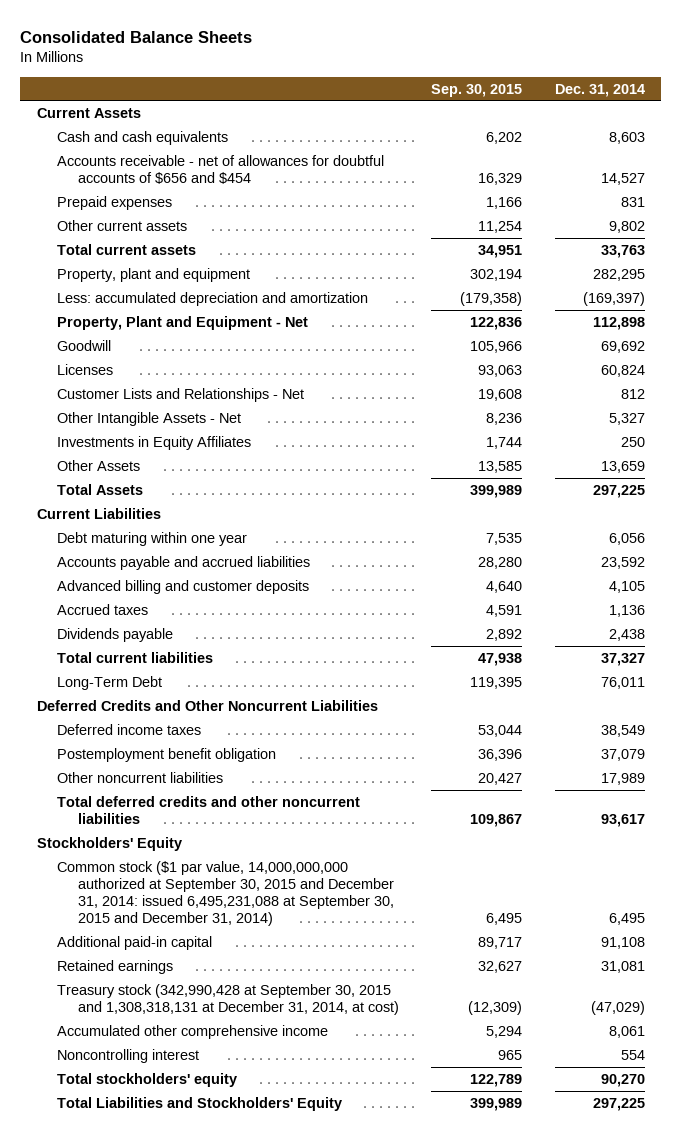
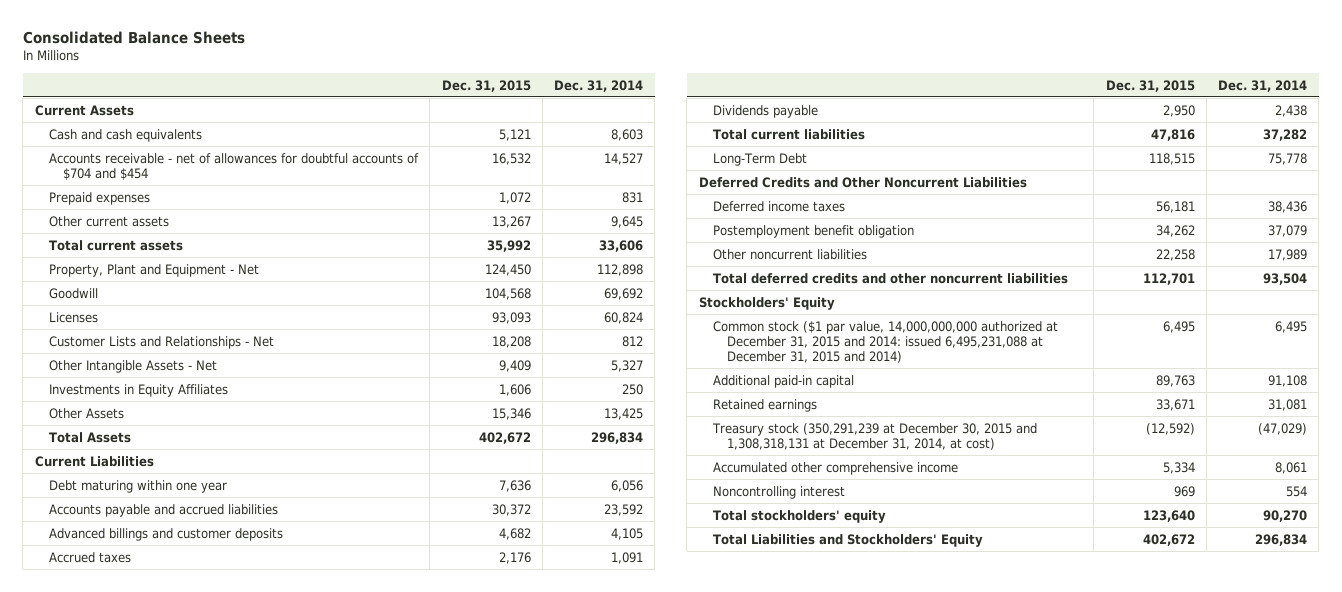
[431,83,523,97] Sep. 30, 2015 -> none
none -> [441,79,531,92] Dec. 31, 2015
[57,154,385,184] Accounts receivable - net of allowances for doubtful accounts of $656 and $454 -> [49,152,420,180] Accounts receivable - net of allowances for doubtful accounts of $704 and $454
[57,267,251,282] Property, plant and equipment -> none
[57,291,369,306] Less: accumulated depreciation and amortization -> none
[608,220,645,233] 9,802 -> [611,215,644,228] 9,645
[600,244,645,258] 33,763 -> [599,239,644,252] 33,606
[600,460,645,473] 13,659 -> [604,407,644,420] 13,425
[592,484,645,498] 297,225 -> [591,431,644,444] 296,834
[57,579,310,594] Advanced billing and customer deposits -> [49,527,284,541] Advanced billings and customer deposits
[608,604,645,617] 1,136 -> [611,551,644,564] 1,091
[600,652,645,666] 37,327 -> [1263,128,1308,141] 37,282
[600,676,645,689] 76,011 -> [1268,152,1308,165] 75,778
[600,724,645,737] 38,549 -> [1268,200,1308,213] 38,436
[600,813,645,827] 93,617 -> [1263,272,1308,285] 93,504
[57,860,394,927] Common stock ($1 par value, 14,000,000,000 authorized at September 30, 2015 and December 31, 2014: issued 6,495,231,088 at September 30, 2015 and December 31, 2014) -> [713,320,1059,363] Common stock ($1 par value, 14,000,000,000 authorized at December 31, 2015 and 2014: issued 6,495,231,088 at December 31, 2015 and 2014)
[57,983,399,1015] Treasury stock (342,990,428 at September 30, 2015 and 1,308,318,131 at December 31, 2014, at cost) -> [712,422,1038,450] Treasury stock (350,291,239 at December 30, 2015 and 1,308,318,131 at December 31, 2014, at cost)
[592,1097,645,1111] 297,225 -> [1255,533,1308,546] 296,834

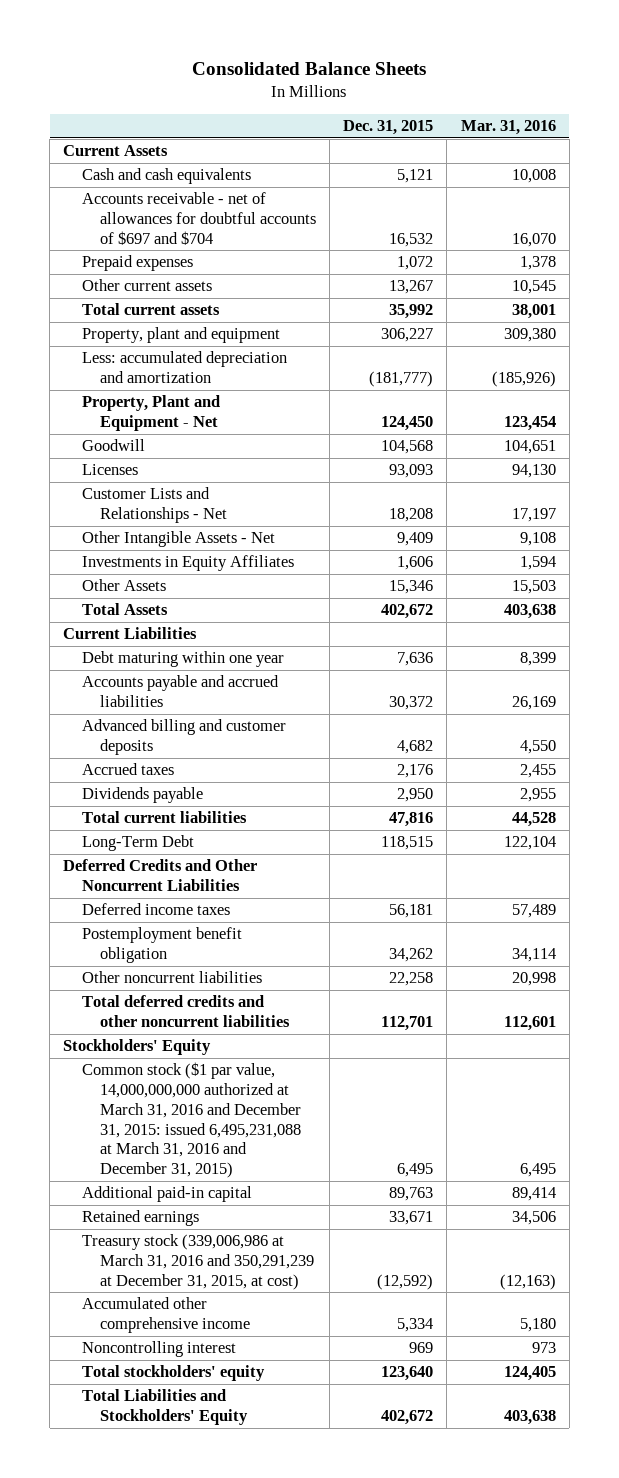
[554,79,644,92] Dec. 31, 2014 -> none
none -> [460,120,556,136] Mar. 31, 2016
[49,152,420,180] Accounts receivable - net of allowances for doubtful accounts of $704 and $454 -> [81,192,316,245] Accounts receivable - net of allowances for doubtful accounts of $697 and $704
none -> [81,327,280,344] Property, plant and equipment
none -> [81,351,287,384] Less: accumulated depreciation and amortization
[49,527,284,541] Advanced billings and customer deposits -> [81,719,286,756] Advanced billing and customer deposits
[713,320,1059,363] Common stock ($1 par value, 14,000,000,000 authorized at December 31, 2015 and 2014: issued 6,495,231,088 at December 31, 2015 and 2014) -> [81,1062,301,1179] Common stock ($1 par value, 14,000,000,000 authorized at March 31, 2016 and December 31, 2015: issued 6,495,231,088 at March 31, 2016 and December 31, 2015)
[712,422,1038,450] Treasury stock (350,291,239 at December 30, 2015 and 1,308,318,131 at December 31, 2014, at cost) -> [81,1234,314,1290] Treasury stock (339,006,986 at March 31, 2016 and 350,291,239 at December 31, 2015, at cost)

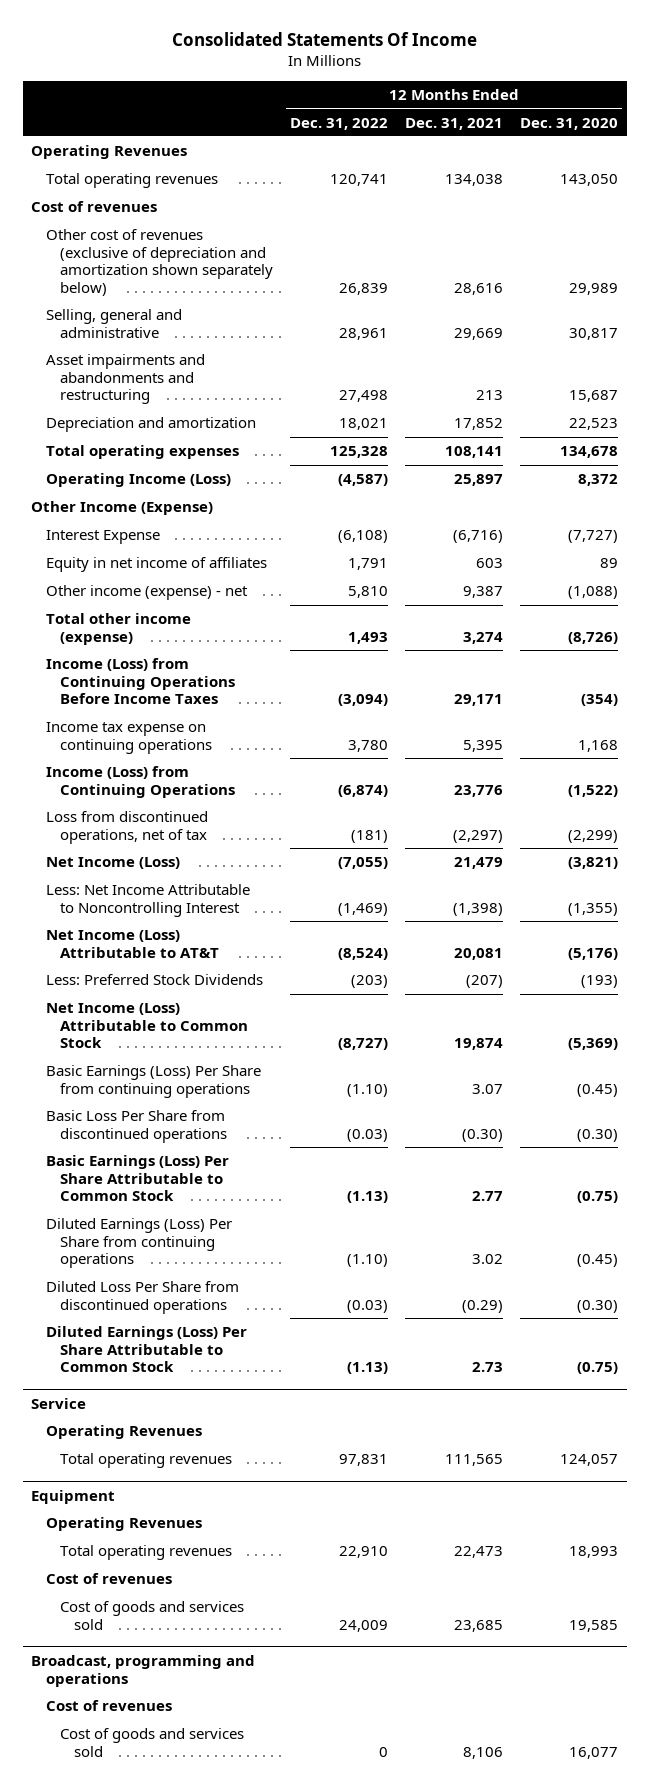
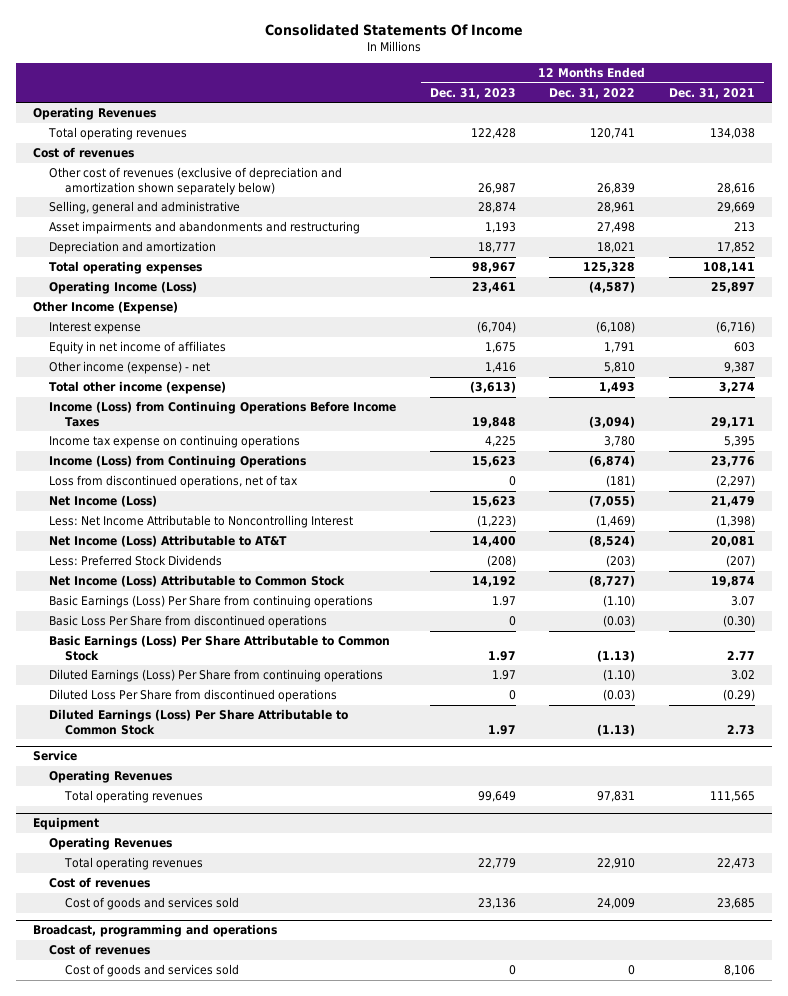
[520,117,619,130] Dec. 31, 2020 -> none
none -> [429,87,516,99] Dec. 31, 2023
[45,530,160,545] Interest Expense -> [49,322,142,335] Interest expense

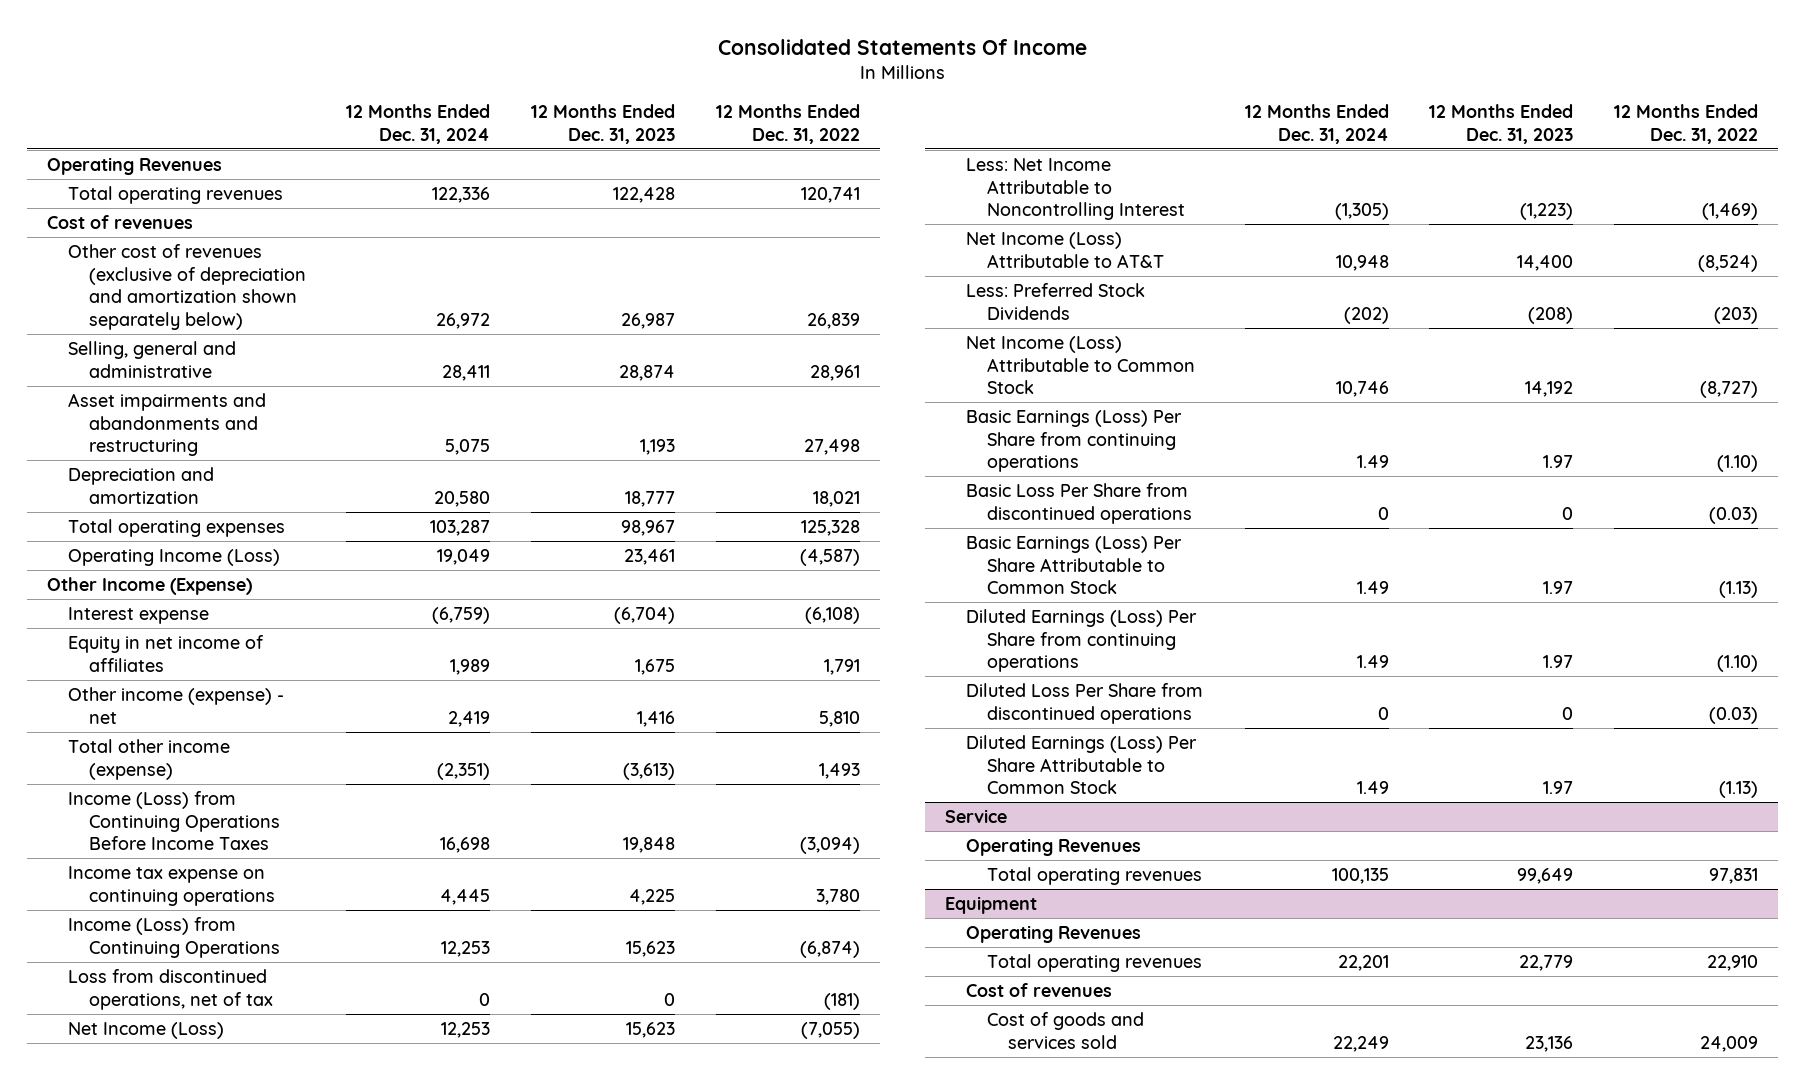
[669,87,756,99] Dec. 31, 2021 -> none
none -> [346,104,491,144] 12 Months Ended Dec. 31, 2024
[33,924,278,938] Broadcast, programming and operations -> none
[49,944,151,956] Cost of revenues -> none
[64,964,239,978] Cost of goods and services sold -> none

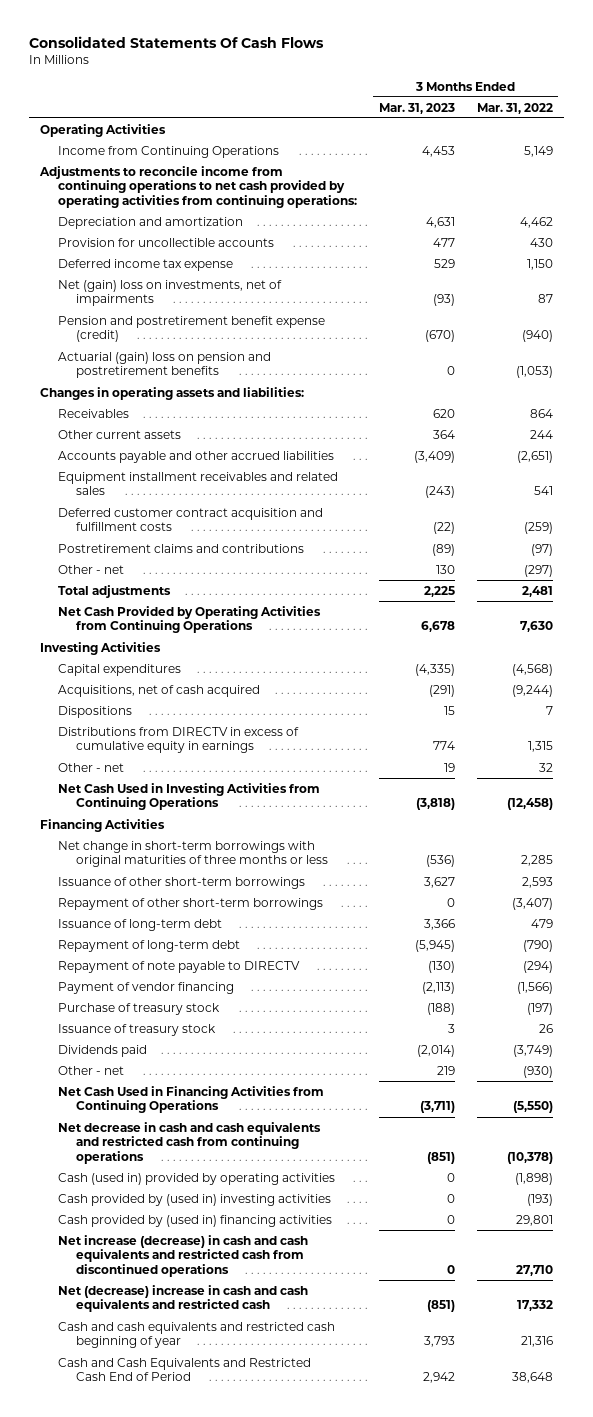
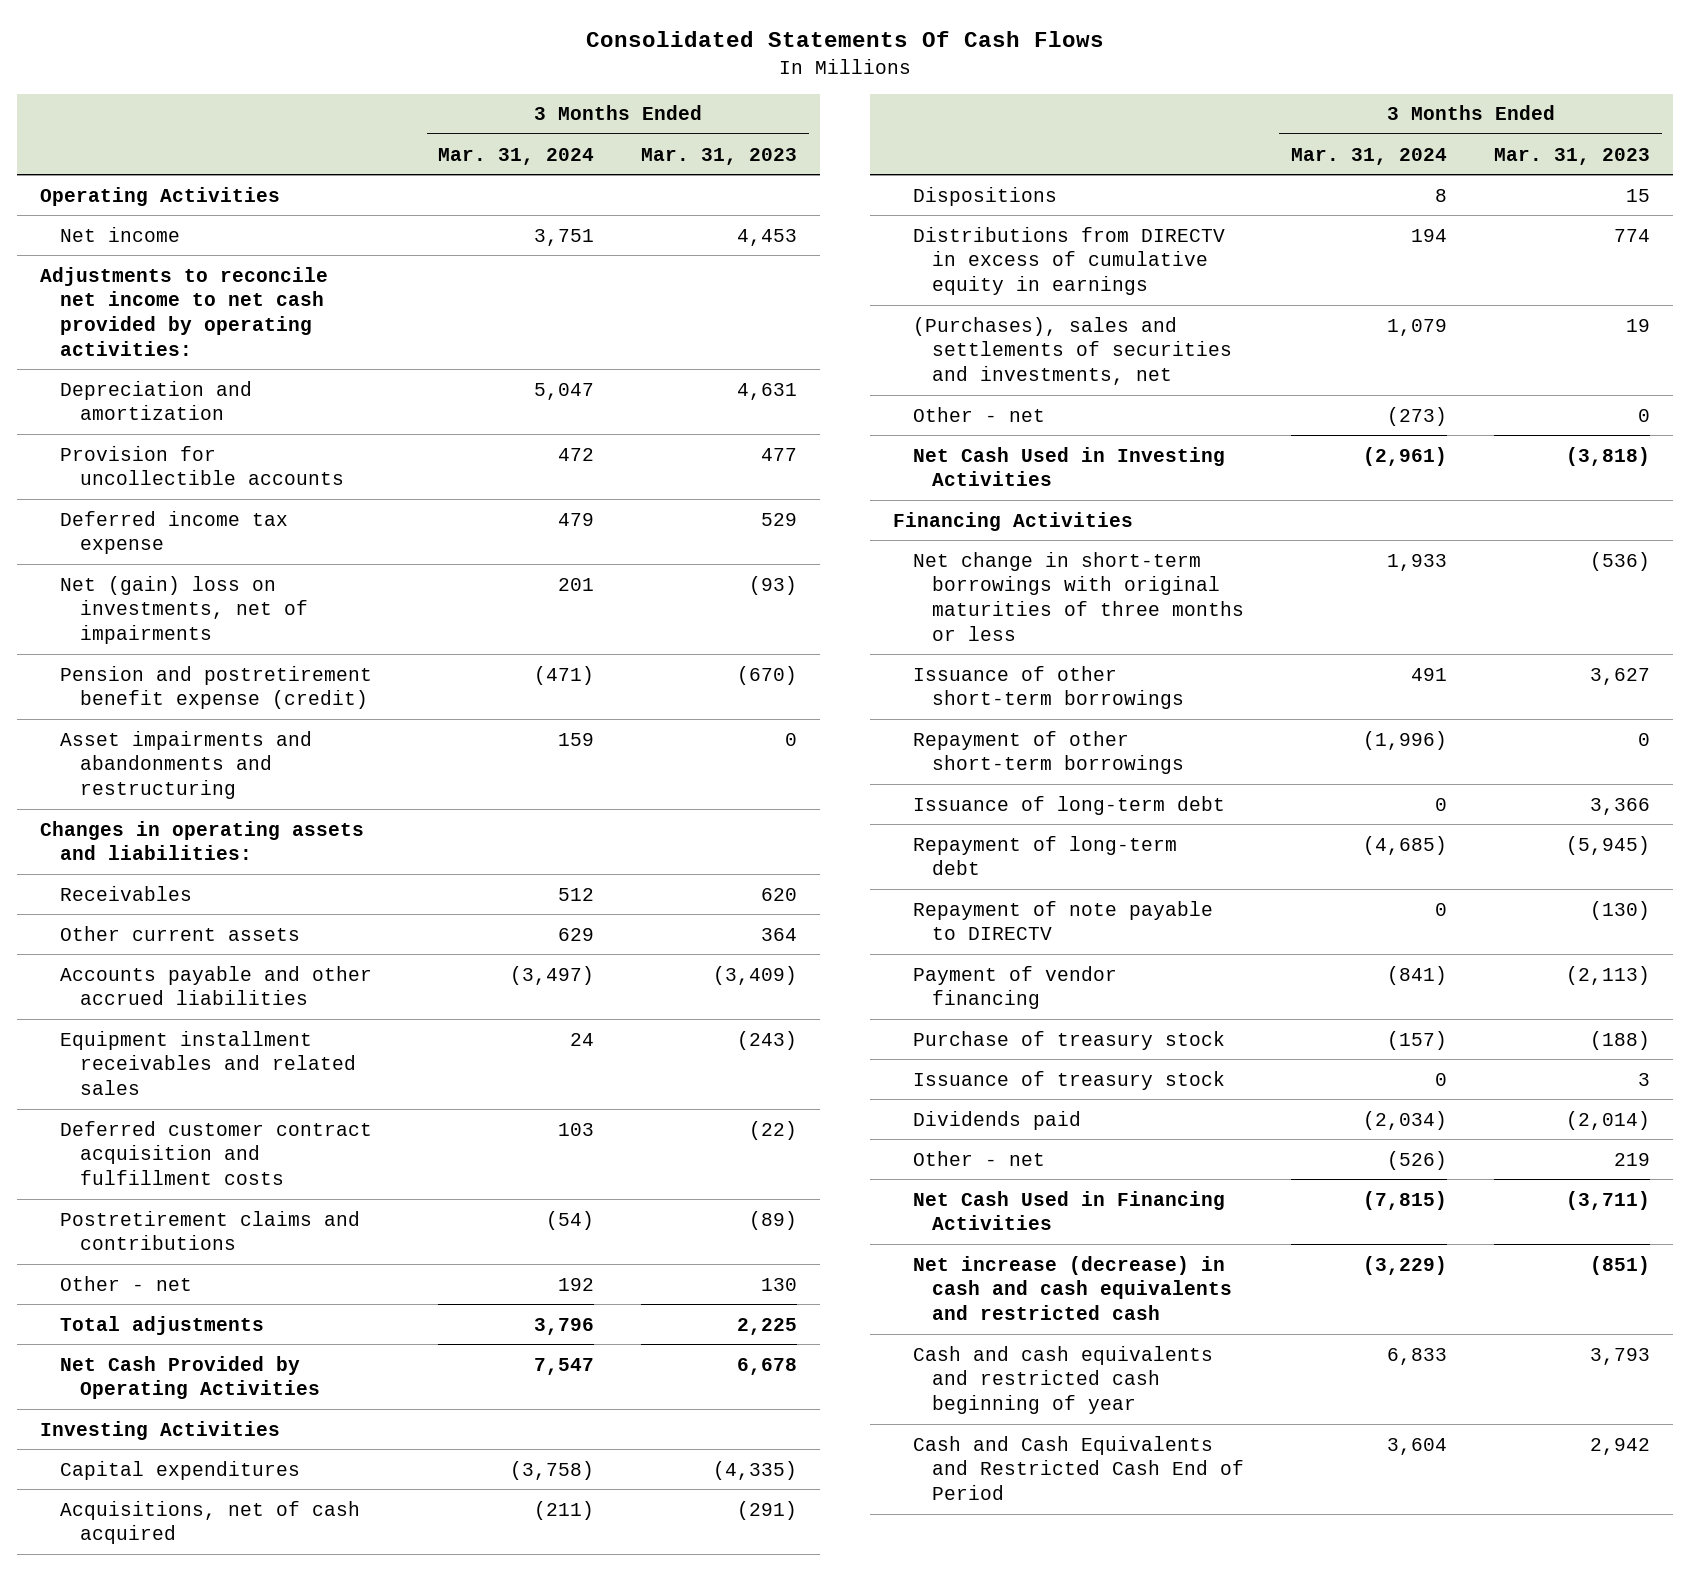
[476,102,553,114] Mar. 31, 2022 -> none
none -> [438,147,595,165] Mar. 31, 2024
[58,145,280,158] Income from Continuing Operations -> [59,226,180,242] Net income
[39,165,358,208] Adjustments to reconcile income from continuing operations to net cash provided by operating activities from continuing operations: -> [40,266,329,356] Adjustments to reconcile net income to net cash provided by operating activities:
[58,351,272,379] Actuarial (gain) loss on pension and postretirement benefits -> none
none -> [59,730,312,800] Asset impairments and abandonments and restructuring
[58,605,322,634] Net Cash Provided by Operating Activities from Continuing Operations -> [59,1355,320,1400] Net Cash Provided by Operating Activities
none -> [912,316,1233,386] (Purchases), sales and settlements of securities and investments, net
[443,762,455,772] 19 -> [1637,408,1650,422] 0
[58,782,321,811] Net Cash Used in Investing Activities from Continuing Operations -> [912,446,1225,487] Net Cash Used in Investing Activities
[58,1121,322,1164] Net decrease in cash and cash equivalents and restricted cash from continuing operations -> none
[58,1172,336,1185] Cash (used in) provided by operating activities -> none
[58,1193,332,1206] Cash provided by (used in) investing activities -> none
[58,1214,333,1227] Cash provided by (used in) financing activities -> none
[58,1234,309,1277] Net increase (decrease) in cash and cash equivalents and restricted cash from discontinued operations -> none
[58,1085,325,1114] Net Cash Used in Financing Activities from Continuing Operations -> [912,1190,1225,1231] Net Cash Used in Financing Activities
[58,1284,309,1313] Net (decrease) increase in cash and cash equivalents and restricted cash -> [912,1255,1233,1321] Net increase (decrease) in cash and cash equivalents and restricted cash

